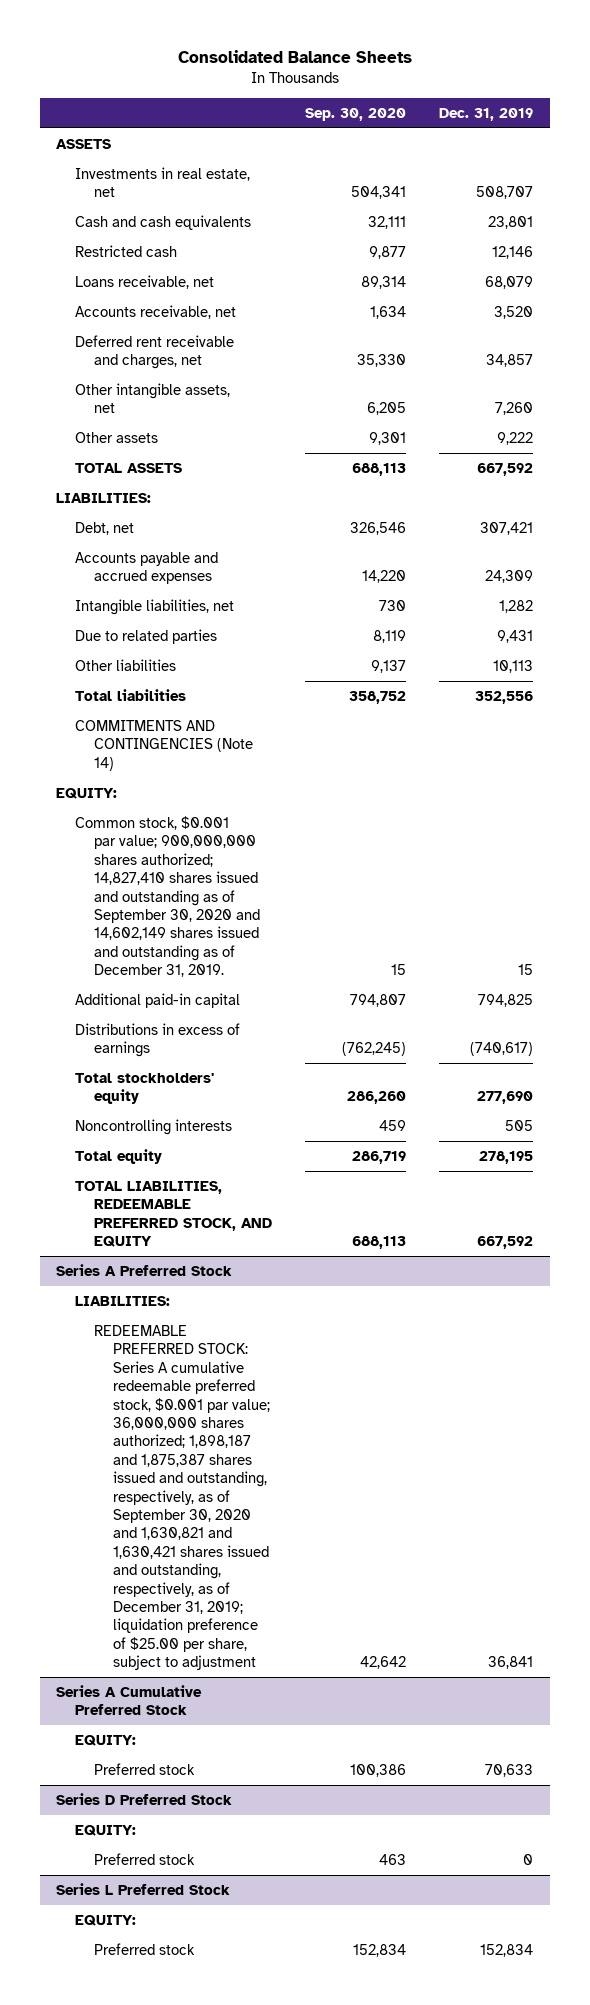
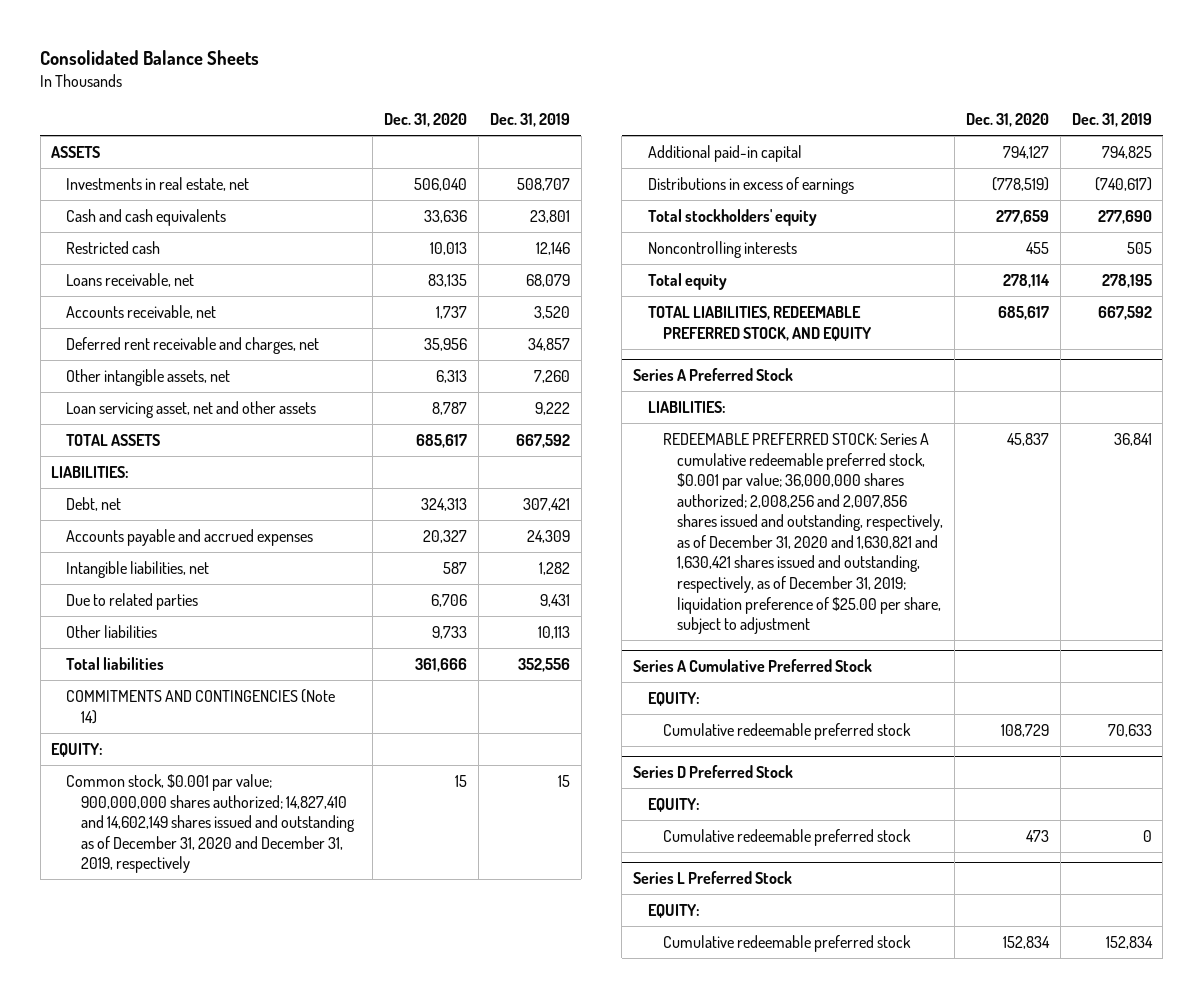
[305,107,407,121] Sep. 30, 2020 -> none
none -> [384,113,468,128] Dec. 31, 2020
[75,432,159,444] Other assets -> [66,400,317,418] Loan servicing asset, net and other assets
[75,816,261,978] Common stock, $0.001 par value; 900,000,000 shares authorized; 14,827,410 shares issued and outstanding as of September 30, 2020 and 14,602,149 shares issued and outstanding as of December 31, 2019. -> [66,773,355,874] Common stock, $0.001 par value; 900,000,000 shares authorized; 14,827,410 and 14,602,149 shares issued and outstanding as of December 31, 2020 and December 31, 2019, respectively
[94,1325,271,1671] REDEEMABLE PREFERRED STOCK: Series A cumulative redeemable preferred stock, $0.001 par value; 36,000,000 shares authorized; 1,898,187 and 1,875,387 shares issued and outstanding, respectively, as of September 30, 2020 and 1,630,821 and 1,630,421 shares issued and outstanding, respectively, as of December 31, 2019; liquidation preference of $25.00 per share, subject to adjustment -> [662,432,944,635] REDEEMABLE PREFERRED STOCK: Series A cumulative redeemable preferred stock, $0.001 par value; 36,000,000 shares authorized; 2,008,256 and 2,007,856 shares issued and outstanding, respectively, as of December 31, 2020 and 1,630,821 and 1,630,421 shares issued and outstanding, respectively, as of December 31, 2019; liquidation preference of $25.00 per share, subject to adjustment
[94,1763,196,1776] Preferred stock -> [662,722,911,740] Cumulative redeemable preferred stock
[94,1853,196,1866] Preferred stock -> [662,828,911,846] Cumulative redeemable preferred stock
[94,1943,196,1956] Preferred stock -> [662,934,911,952] Cumulative redeemable preferred stock

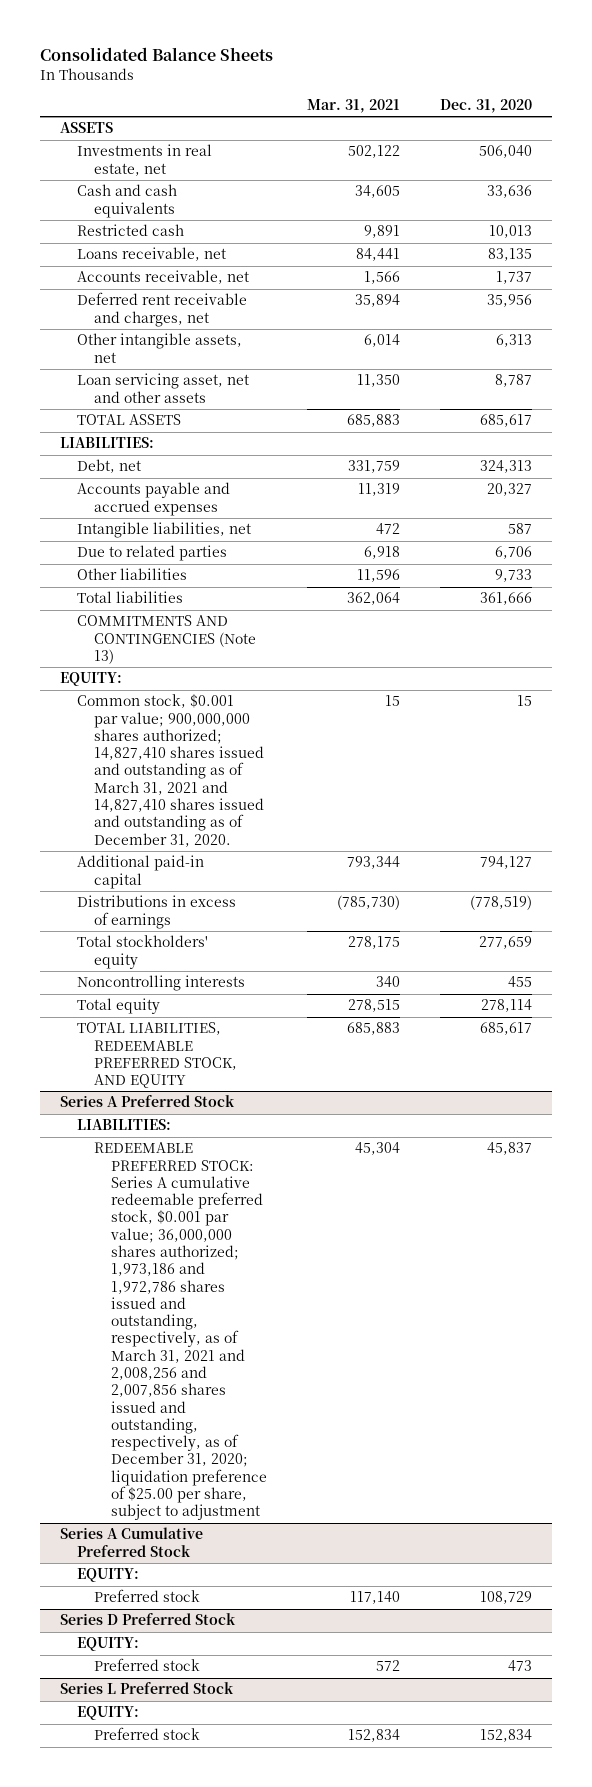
[489,113,570,128] Dec. 31, 2019 -> none
none -> [307,99,401,114] Mar. 31, 2021
[66,688,336,724] COMMITMENTS AND CONTINGENCIES (Note 14) -> [76,615,257,664] COMMITMENTS AND CONTINGENCIES (Note 13)
[66,773,355,874] Common stock, $0.001 par value; 900,000,000 shares authorized; 14,827,410 and 14,602,149 shares issued and outstanding as of December 31, 2020 and December 31, 2019, respectively -> [76,694,265,847] Common stock, $0.001 par value; 900,000,000 shares authorized; 14,827,410 shares issued and outstanding as of March 31, 2021 and 14,827,410 shares issued and outstanding as of December 31, 2020.
[662,432,944,635] REDEEMABLE PREFERRED STOCK: Series A cumulative redeemable preferred stock, $0.001 par value; 36,000,000 shares authorized; 2,008,256 and 2,007,856 shares issued and outstanding, respectively, as of December 31, 2020 and 1,630,821 and 1,630,421 shares issued and outstanding, respectively, as of December 31, 2019; liquidation preference of $25.00 per share, subject to adjustment -> [94,1142,268,1521] REDEEMABLE PREFERRED STOCK: Series A cumulative redeemable preferred stock, $0.001 par value; 36,000,000 shares authorized; 1,973,186 and 1,972,786 shares issued and outstanding, respectively, as of March 31, 2021 and 2,008,256 and 2,007,856 shares issued and outstanding, respectively, as of December 31, 2020; liquidation preference of $25.00 per share, subject to adjustment
[662,722,911,740] Cumulative redeemable preferred stock -> [94,1589,201,1603] Preferred stock
[662,828,911,846] Cumulative redeemable preferred stock -> [94,1658,201,1672] Preferred stock
[662,934,911,952] Cumulative redeemable preferred stock -> [94,1727,201,1741] Preferred stock

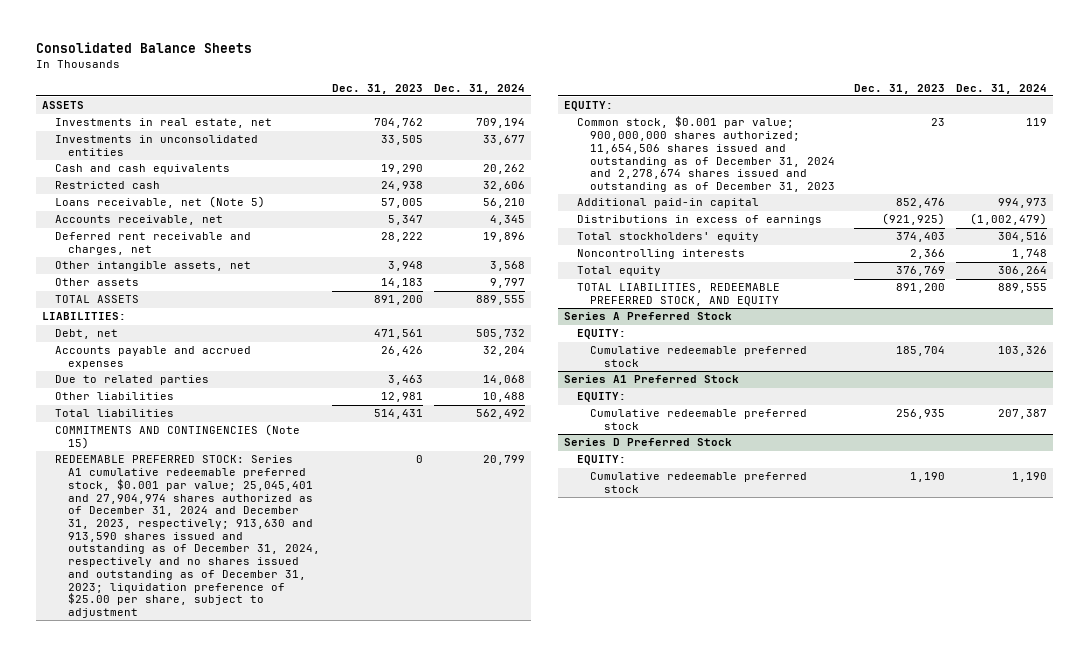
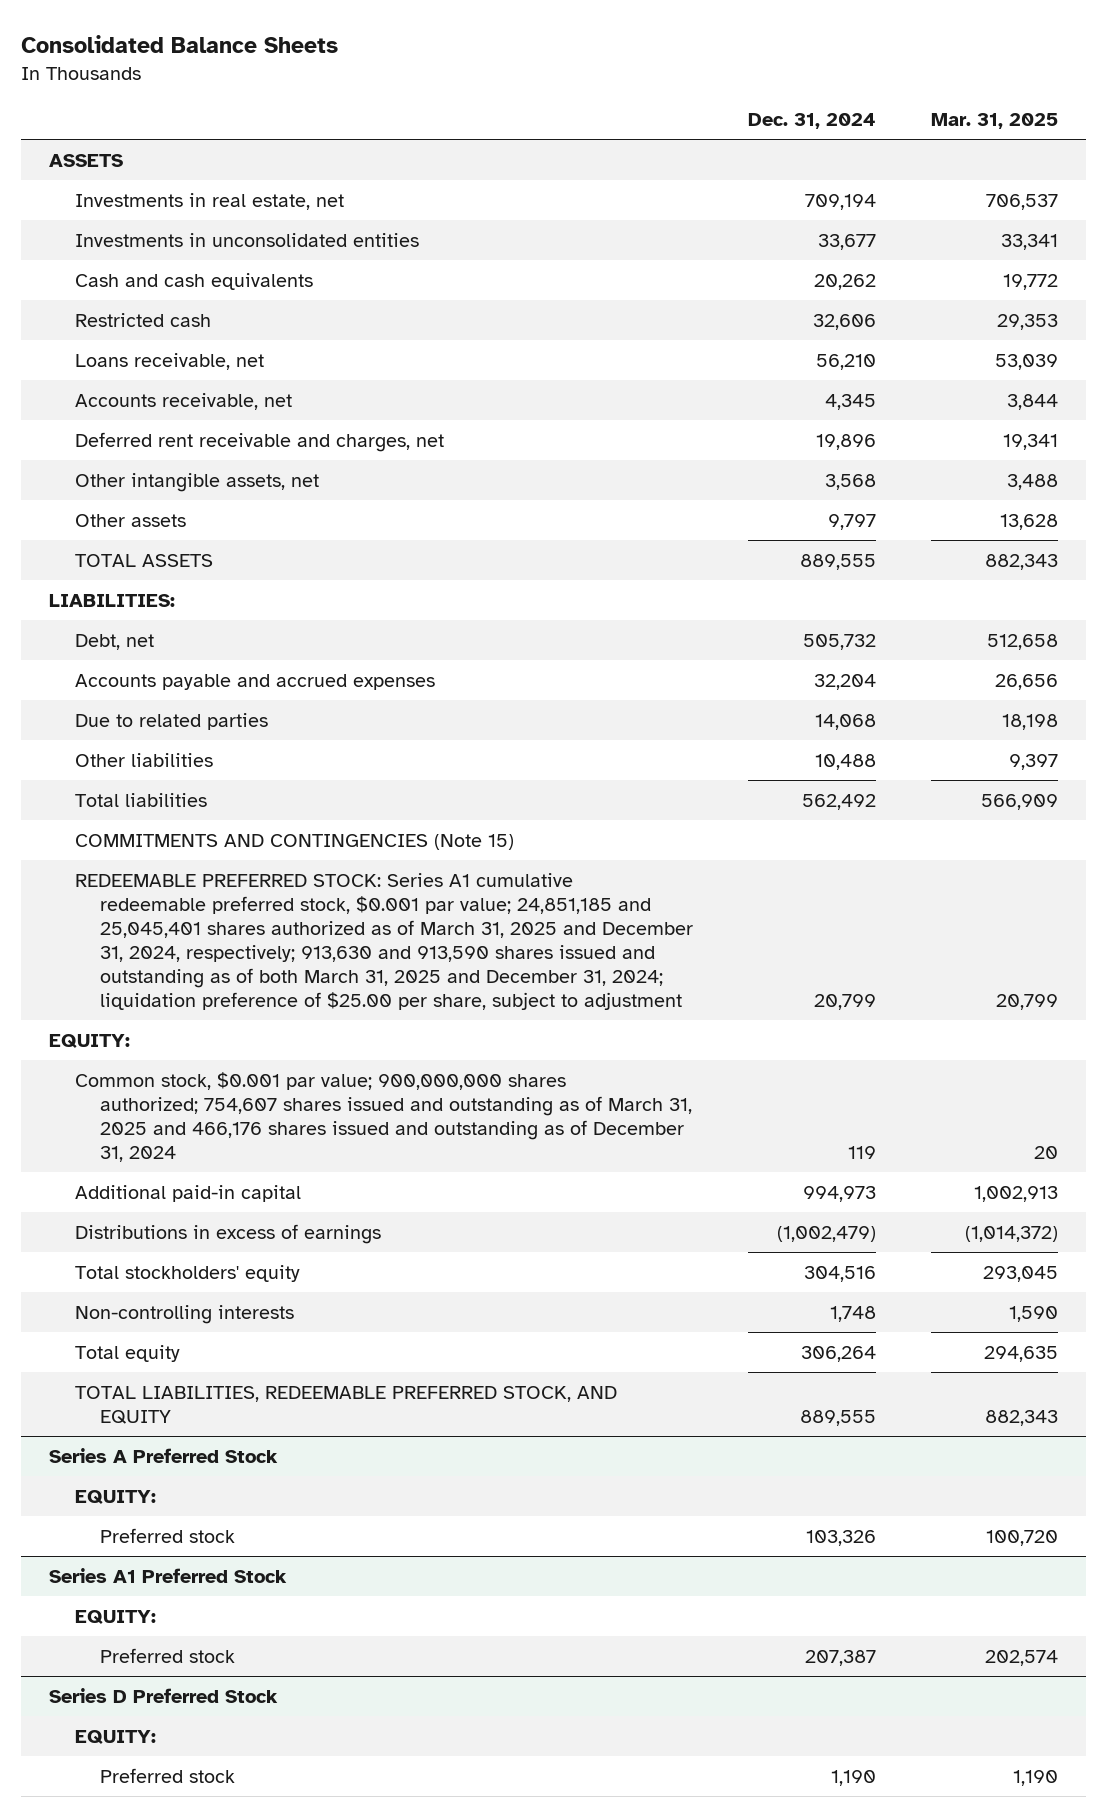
[331,83,423,94] Dec. 31, 2023 -> none
none -> [931,113,1059,130] Mar. 31, 2025
[54,196,265,209] Loans receivable, net (Note 5) -> [74,352,264,370] Loans receivable, net
[54,455,321,619] REDEEMABLE PREFERRED STOCK: Series A1 cumulative redeemable preferred stock, $0.001 par value; 25,045,401 and 27,904,974 shares authorized as of December 31, 2024 and December 31, 2023, respectively; 913,630 and 913,590 shares issued and outstanding as of December 31, 2024, respectively and no shares issued and outstanding as of December 31, 2023; liquidation preference of $25.00 per share, subject to adjustment -> [74,872,694,1010] REDEEMABLE PREFERRED STOCK: Series A1 cumulative redeemable preferred stock, $0.001 par value; 24,851,185 and 25,045,401 shares authorized as of March 31, 2025 and December 31, 2024, respectively; 913,630 and 913,590 shares issued and outstanding as of both March 31, 2025 and December 31, 2024; liquidation preference of $25.00 per share, subject to adjustment
[577,116,836,193] Common stock, $0.001 par value; 900,000,000 shares authorized; 11,654,506 shares issued and outstanding as of December 31, 2024 and 2,278,674 shares issued and outstanding as of December 31, 2023 -> [74,1071,693,1162] Common stock, $0.001 par value; 900,000,000 shares authorized; 754,607 shares issued and outstanding as of March 31, 2025 and 466,176 shares issued and outstanding as of December 31, 2024
[577,249,746,260] Noncontrolling interests -> [74,1304,294,1324] Non-controlling interests
[590,346,808,368] Cumulative redeemable preferred stock -> [100,1527,236,1543] Preferred stock
[590,409,808,431] Cumulative redeemable preferred stock -> [100,1647,236,1663] Preferred stock
[590,472,808,494] Cumulative redeemable preferred stock -> [100,1767,236,1783] Preferred stock

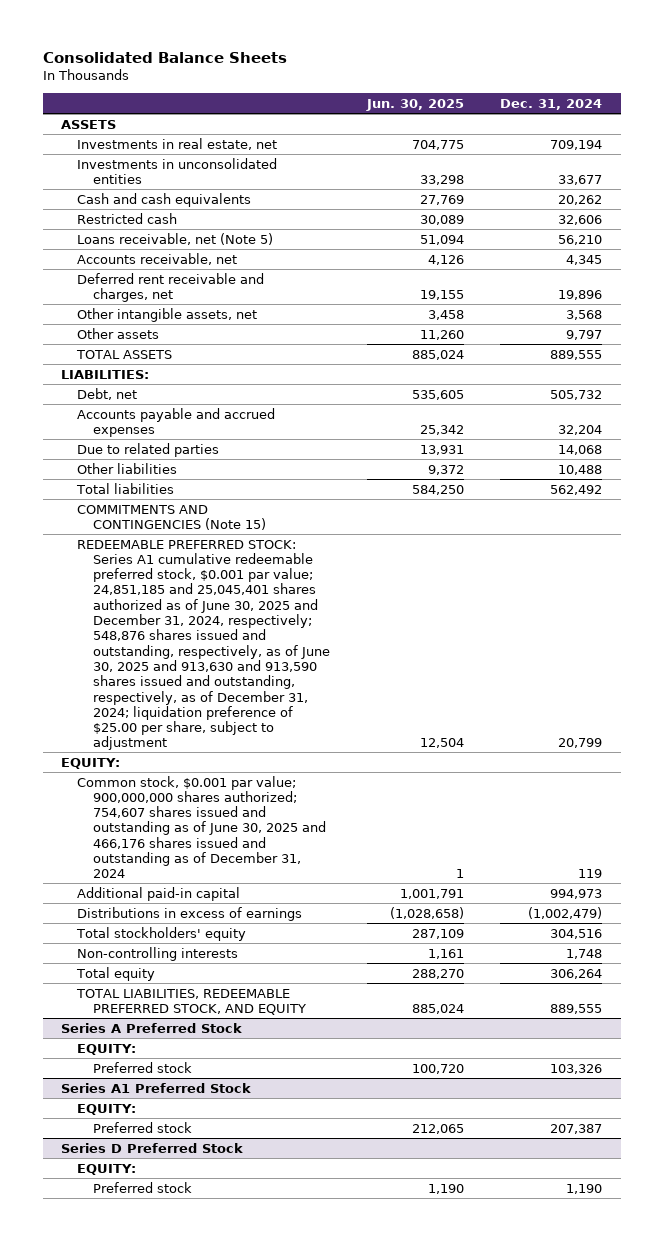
[931,113,1059,130] Mar. 31, 2025 -> none
none -> [365,99,464,112] Jun. 30, 2025
[74,352,264,370] Loans receivable, net -> [76,232,273,245] Loans receivable, net (Note 5)
[74,872,694,1010] REDEEMABLE PREFERRED STOCK: Series A1 cumulative redeemable preferred stock, $0.001 par value; 24,851,185 and 25,045,401 shares authorized as of March 31, 2025 and December 31, 2024, respectively; 913,630 and 913,590 shares issued and outstanding as of both March 31, 2025 and December 31, 2024; liquidation preference of $25.00 per share, subject to adjustment -> [76,539,330,751] REDEEMABLE PREFERRED STOCK: Series A1 cumulative redeemable preferred stock, $0.001 par value; 24,851,185 and 25,045,401 shares authorized as of June 30, 2025 and December 31, 2024, respectively; 548,876 shares issued and outstanding, respectively, as of June 30, 2025 and 913,630 and 913,590 shares issued and outstanding, respectively, as of December 31, 2024; liquidation preference of $25.00 per share, subject to adjustment
[74,1071,693,1162] Common stock, $0.001 par value; 900,000,000 shares authorized; 754,607 shares issued and outstanding as of March 31, 2025 and 466,176 shares issued and outstanding as of December 31, 2024 -> [76,775,326,879] Common stock, $0.001 par value; 900,000,000 shares authorized; 754,607 shares issued and outstanding as of June 30, 2025 and 466,176 shares issued and outstanding as of December 31, 2024

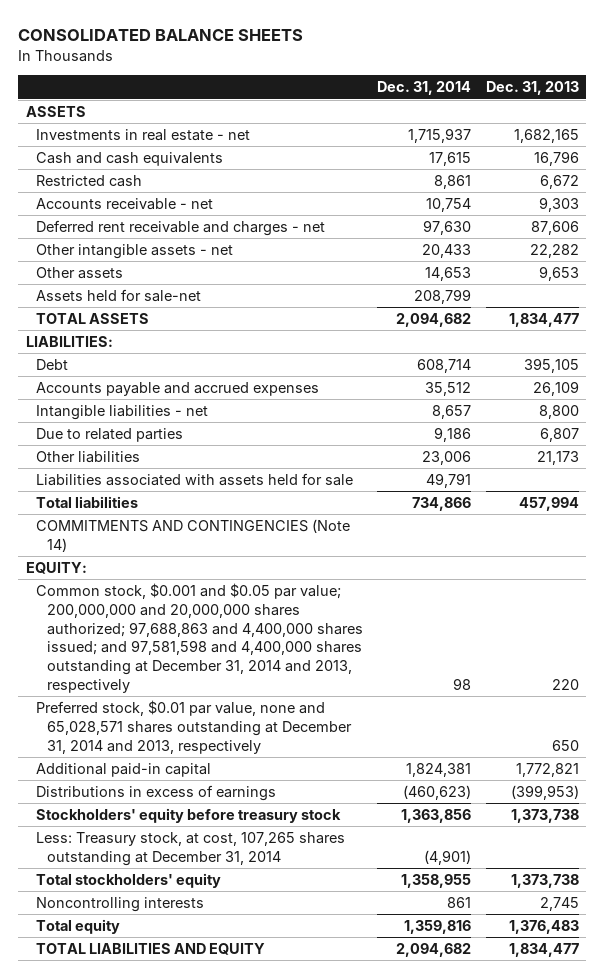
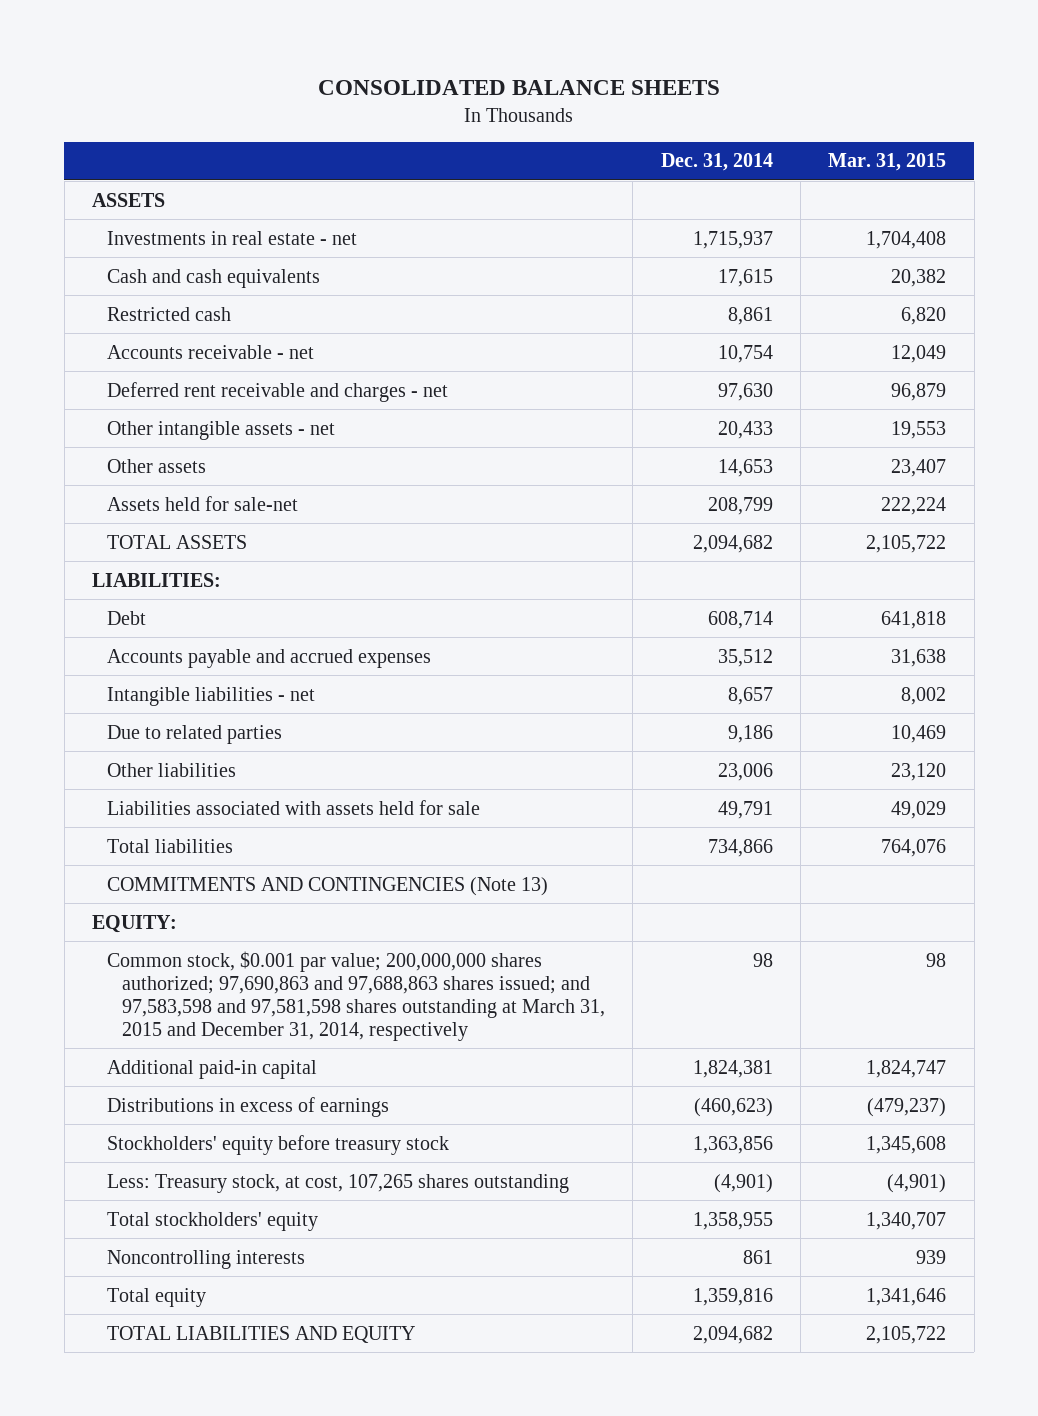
[486,81,580,96] Dec. 31, 2013 -> none
none -> [828,153,947,172] Mar. 31, 2015
[36,519,351,552] COMMITMENTS AND CONTINGENCIES (Note 14) -> [107,876,549,896] COMMITMENTS AND CONTINGENCIES (Note 13)
[36,700,352,754] Preferred stock, $0.01 par value, none and 65,028,571 shares outstanding at December 31, 2014 and 2013, respectively -> none
[36,583,363,693] Common stock, $0.001 and $0.05 par value; 200,000,000 and 20,000,000 shares authorized; 97,688,863 and 4,400,000 shares issued; and 97,581,598 and 4,400,000 shares outstanding at December 31, 2014 and 2013, respectively -> [107,950,606,1041] Common stock, $0.001 par value; 200,000,000 shares authorized; 97,690,863 and 97,688,863 shares issued; and 97,583,598 and 97,581,598 shares outstanding at March 31, 2015 and December 31, 2014, respectively
[36,832,346,866] Less: Treasury stock, at cost, 107,265 shares outstanding at December 31, 2014 -> [107,1173,570,1193] Less: Treasury stock, at cost, 107,265 shares outstanding

